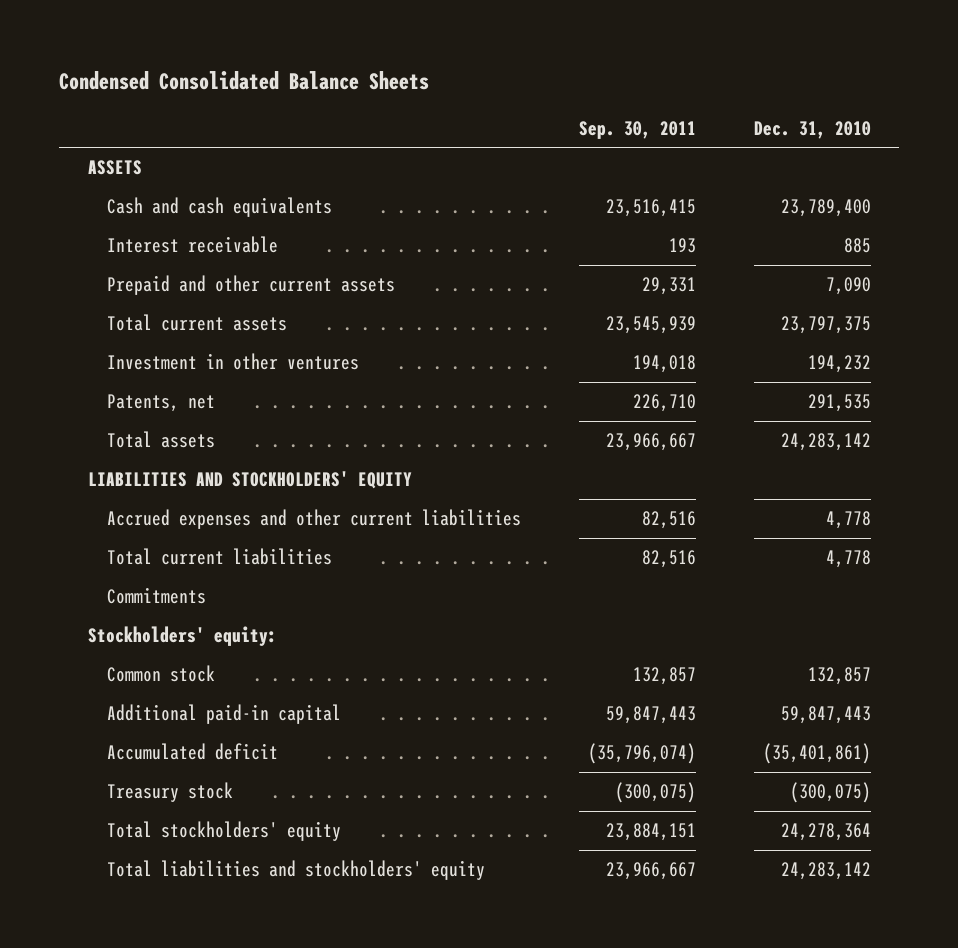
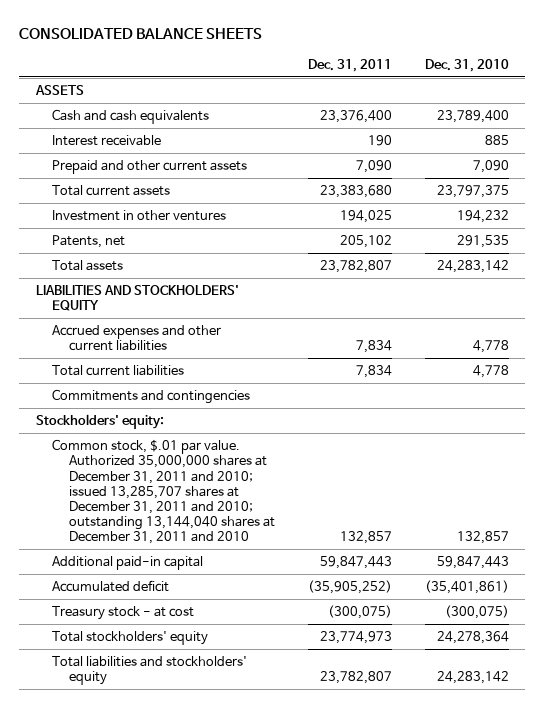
[58,71,429,91] Condensed Consolidated Balance Sheets -> [19,27,263,39] CONSOLIDATED BALANCE SHEETS
[578,120,696,139] Sep. 30, 2011 -> none
none -> [307,58,392,72] Dec. 31, 2011
[107,587,207,605] Commitments -> [52,389,251,405] Commitments and contingencies
[107,665,216,683] Common stock -> [52,439,276,545] Common stock, $.01 par value. Authorized 35,000,000 shares at December 31, 2011 and 2010; issued 13,285,707 shares at December 31, 2011 and 2010; outstanding 13,144,040 shares at December 31, 2011 and 2010
[107,782,234,803] Treasury stock -> [52,606,195,621] Treasury stock - at cost

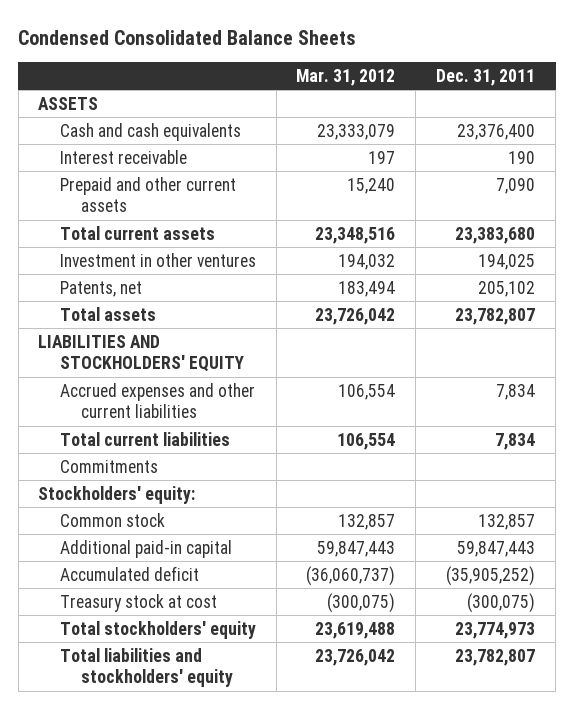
[19,27,263,39] CONSOLIDATED BALANCE SHEETS -> [18,29,357,45] Condensed Consolidated Balance Sheets
[424,58,509,72] Dec. 31, 2010 -> none
none -> [296,68,396,86] Mar. 31, 2012
[52,389,251,405] Commitments and contingencies -> [59,459,158,473] Commitments
[52,439,276,545] Common stock, $.01 par value. Authorized 35,000,000 shares at December 31, 2011 and 2010; issued 13,285,707 shares at December 31, 2011 and 2010; outstanding 13,144,040 shares at December 31, 2011 and 2010 -> [59,512,165,527] Common stock
[52,606,195,621] Treasury stock - at cost -> [59,593,217,612] Treasury stock at cost

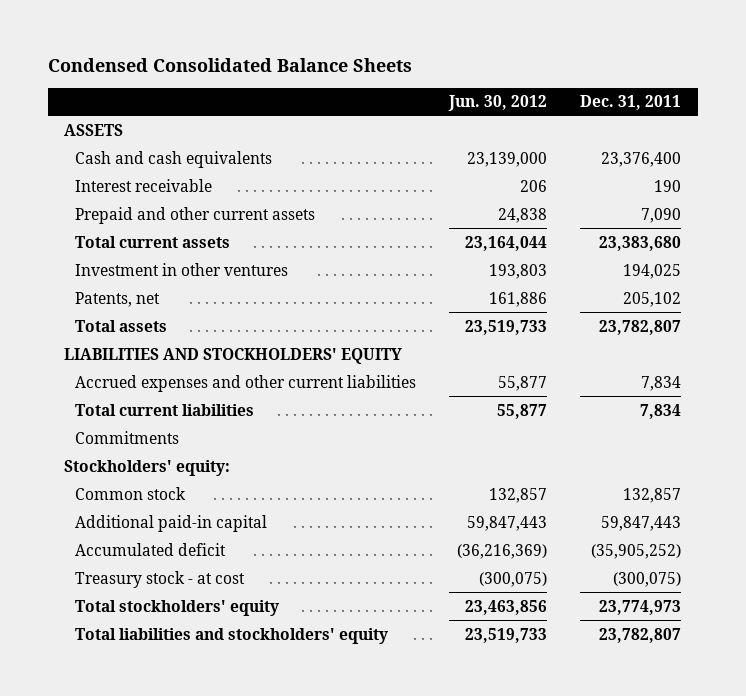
[296,68,396,86] Mar. 31, 2012 -> none
none -> [448,95,548,112] Jun. 30, 2012
[59,593,217,612] Treasury stock at cost -> [75,570,246,588] Treasury stock - at cost

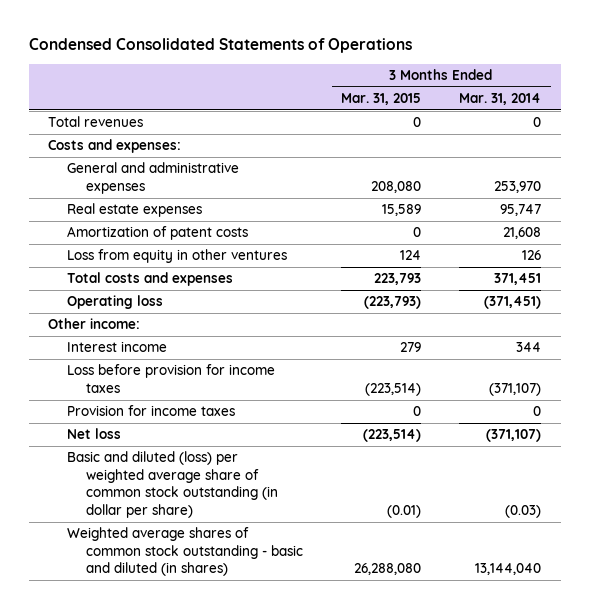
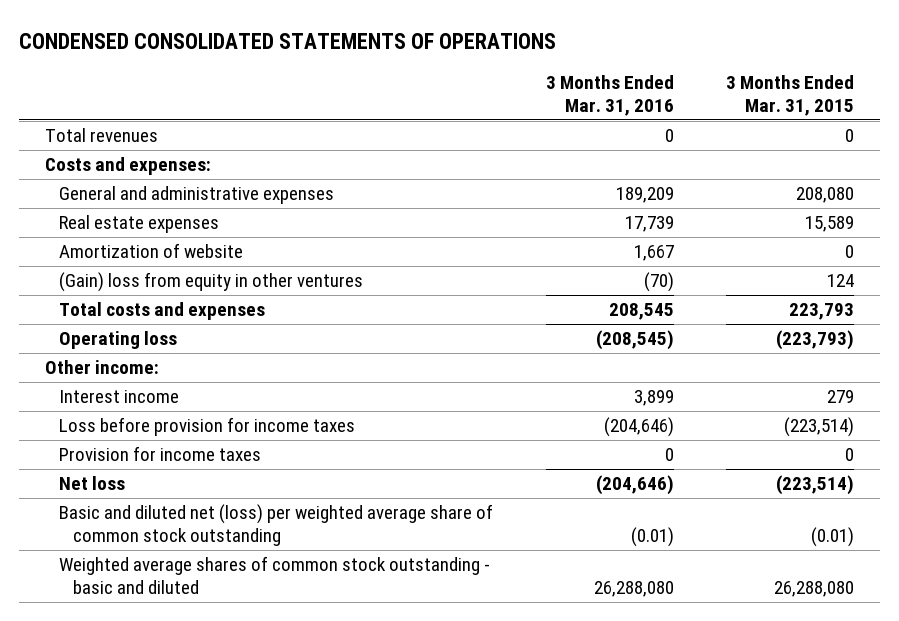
[29,38,413,54] Condensed Consolidated Statements of Operations -> [19,32,557,49] CONDENSED CONSOLIDATED STATEMENTS OF OPERATIONS
[459,93,542,106] Mar. 31, 2014 -> none
none -> [545,74,674,116] 3 Months Ended Mar. 31, 2016
[67,226,249,241] Amortization of patent costs -> [59,243,244,259] Amortization of website
[67,249,288,264] Loss from equity in other ventures -> [59,272,364,293] (Gain) loss from equity in other ventures
[67,451,278,518] Basic and diluted (loss) per weighted average share of common stock outstanding (in dollar per share) -> [59,504,494,547] Basic and diluted net (loss) per weighted average share of common stock outstanding
[67,527,303,577] Weighted average shares of common stock outstanding - basic and diluted (in shares) -> [59,556,491,595] Weighted average shares of common stock outstanding - basic and diluted

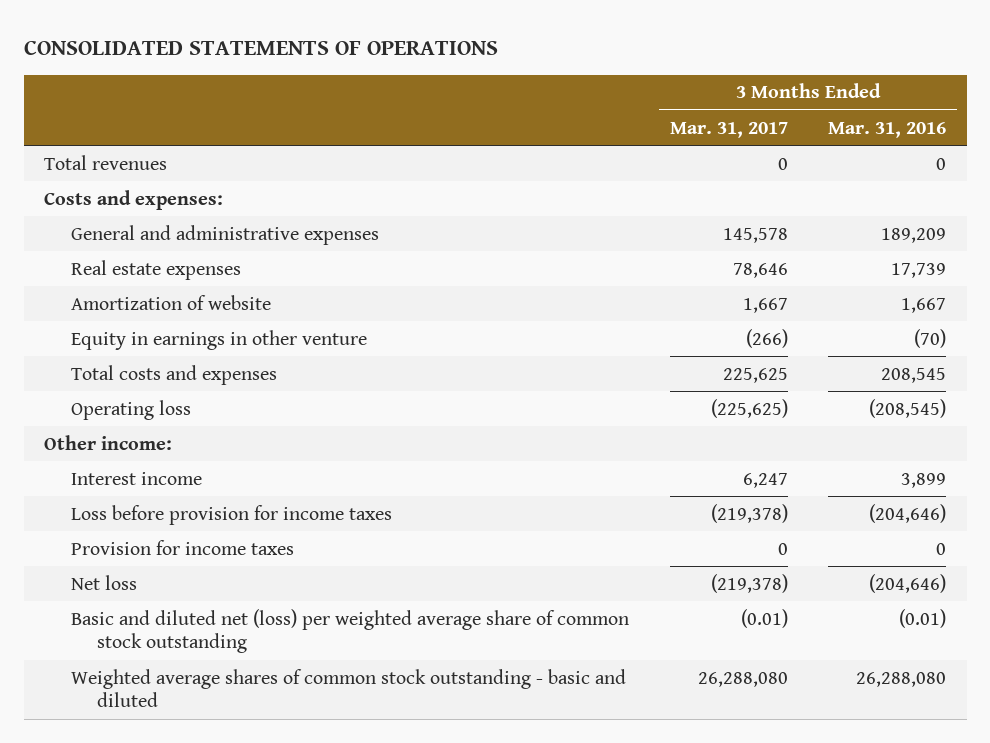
[19,32,557,49] CONDENSED CONSOLIDATED STATEMENTS OF OPERATIONS -> [23,39,498,55] CONSOLIDATED STATEMENTS OF OPERATIONS
[726,74,855,116] 3 Months Ended Mar. 31, 2015 -> none
none -> [669,121,788,138] Mar. 31, 2017
[59,272,364,293] (Gain) loss from equity in other ventures -> none
none -> [70,329,367,350] Equity in earnings in other venture

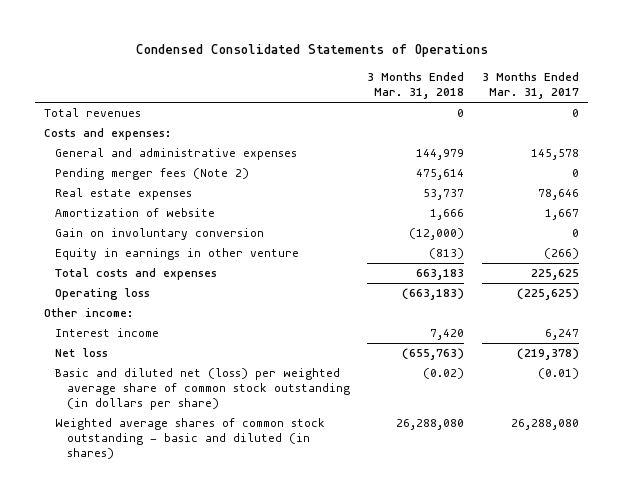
[23,39,498,55] CONSOLIDATED STATEMENTS OF OPERATIONS -> [135,44,488,58] Condensed Consolidated Statements of Operations
[828,121,947,138] Mar. 31, 2016 -> none
none -> [367,71,465,99] 3 Months Ended Mar. 31, 2018
none -> [55,168,250,181] Pending merger fees (Note 2)
none -> [55,228,265,241] Gain on involuntary conversion
[70,504,392,525] Loss before provision for income taxes -> none
[70,539,294,555] Provision for income taxes -> none
[70,608,629,654] Basic and diluted net (loss) per weighted average share of common stock outstanding -> [55,368,350,411] Basic and diluted net (loss) per weighted average share of common stock outstanding (in dollars per share)
[70,668,626,708] Weighted average shares of common stock outstanding - basic and diluted -> [55,418,326,460] Weighted average shares of common stock outstanding - basic and diluted (in shares)

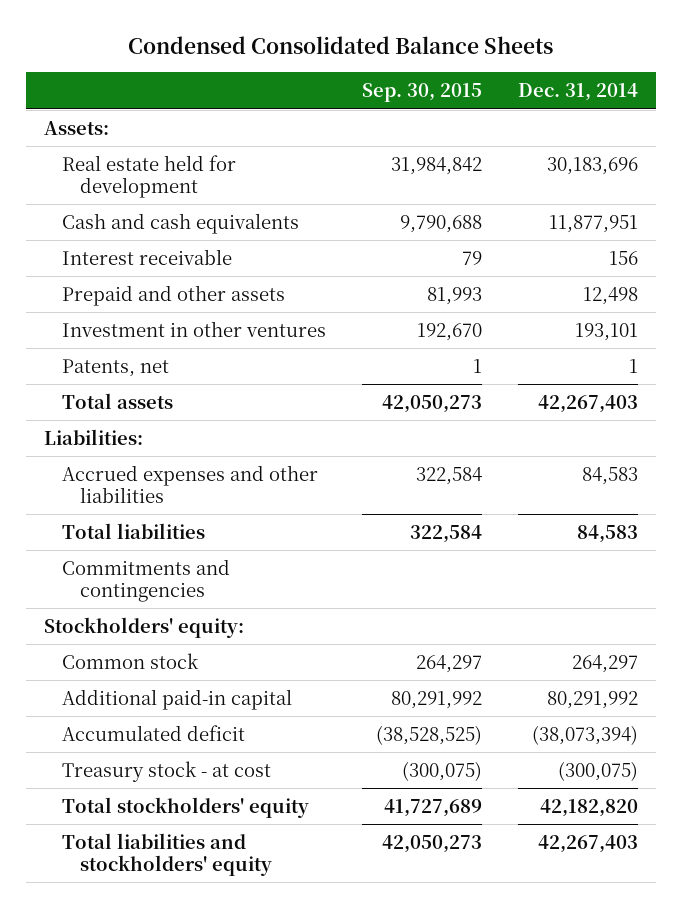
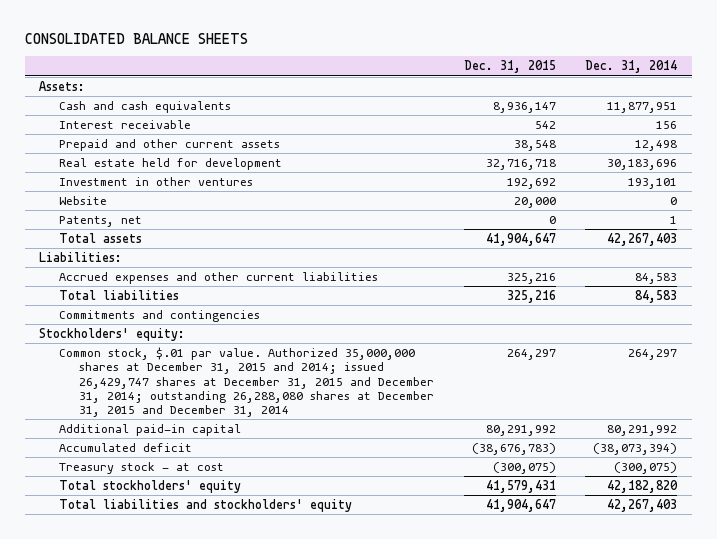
[127,36,553,55] Condensed Consolidated Balance Sheets -> [24,32,248,44] CONSOLIDATED BALANCE SHEETS
[361,83,482,103] Sep. 30, 2015 -> none
none -> [463,60,556,74] Dec. 31, 2015
[61,284,285,306] Prepaid and other assets -> [59,138,281,151] Prepaid and other current assets
[61,154,236,198] Real estate held for development -> [59,157,283,170] Real estate held for development
none -> [59,195,108,205] Website
[61,464,318,503] Accrued expenses and other liabilities -> [59,271,379,284] Accrued expenses and other current liabilities
[61,652,199,669] Common stock -> [59,346,435,418] Common stock, $.01 par value. Authorized 35,000,000 shares at December 31, 2015 and 2014; issued 26,429,747 shares at December 31, 2015 and December 31, 2014; outstanding 26,288,080 shares at December 31, 2015 and December 31, 2014

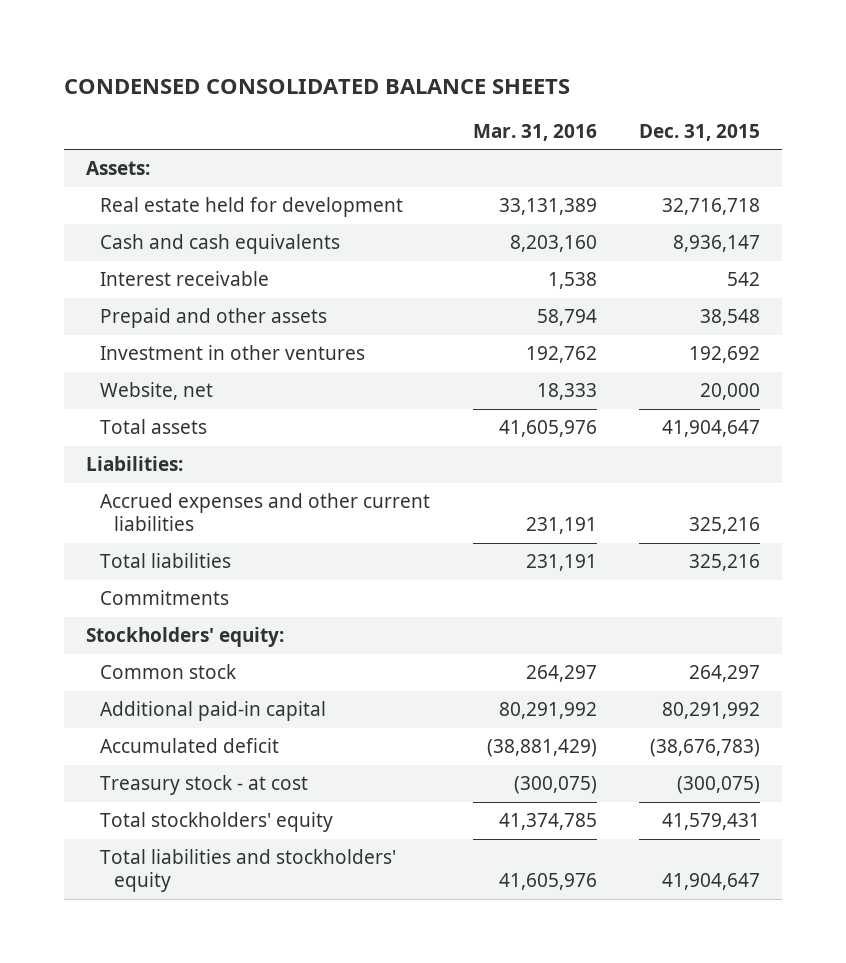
[24,32,248,44] CONSOLIDATED BALANCE SHEETS -> [64,78,571,94] CONDENSED CONSOLIDATED BALANCE SHEETS
[585,60,678,74] Dec. 31, 2014 -> none
none -> [472,123,597,141] Mar. 31, 2016
[59,157,283,170] Real estate held for development -> [99,197,403,218] Real estate held for development
[59,138,281,151] Prepaid and other current assets -> [99,308,327,329] Prepaid and other assets
[59,215,143,227] Patents, net -> none
[59,195,108,205] Website -> [99,382,213,401] Website, net
[59,309,261,322] Commitments and contingencies -> [99,590,229,606] Commitments
[59,346,435,418] Common stock, $.01 par value. Authorized 35,000,000 shares at December 31, 2015 and 2014; issued 26,429,747 shares at December 31, 2015 and December 31, 2014; outstanding 26,288,080 shares at December 31, 2015 and December 31, 2014 -> [99,664,236,680] Common stock

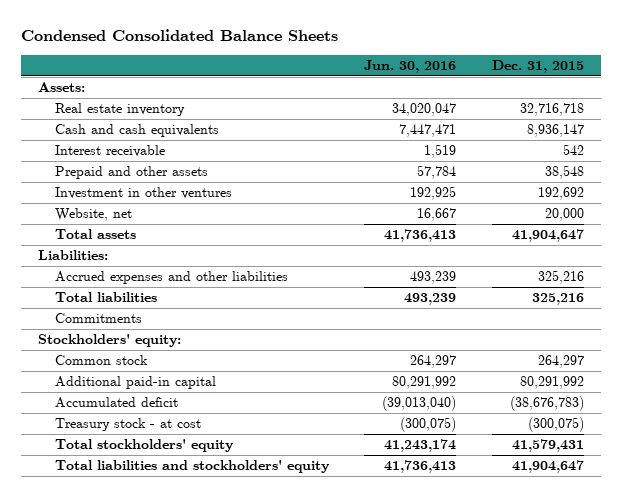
[64,78,571,94] CONDENSED CONSOLIDATED BALANCE SHEETS -> [20,29,338,42] Condensed Consolidated Balance Sheets
[472,123,597,141] Mar. 31, 2016 -> none
none -> [364,59,457,73] Jun. 30, 2016
[99,197,403,218] Real estate held for development -> [55,102,186,116] Real estate inventory
[99,493,430,532] Accrued expenses and other current liabilities -> [55,270,289,284] Accrued expenses and other liabilities

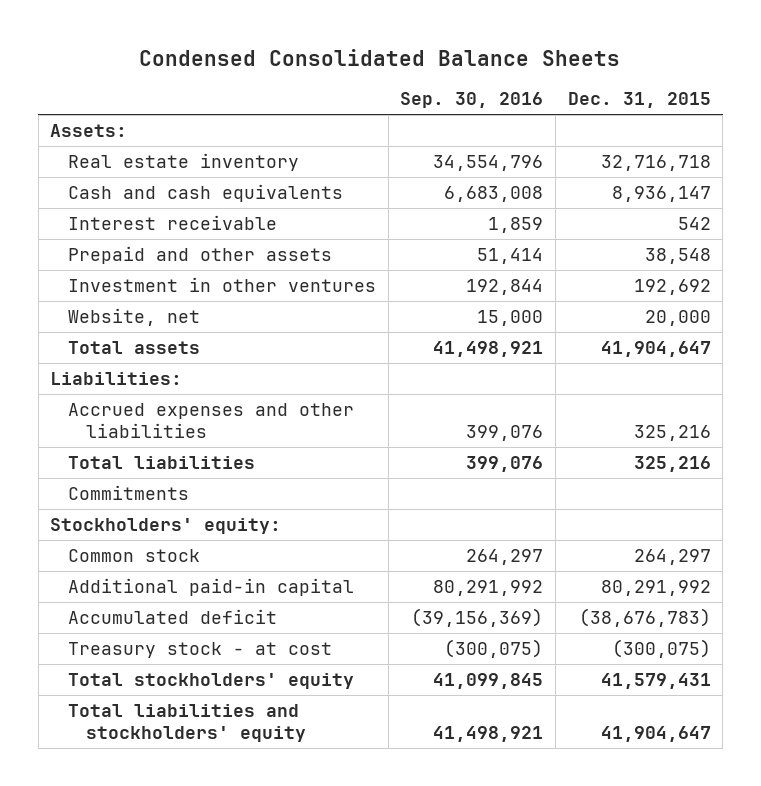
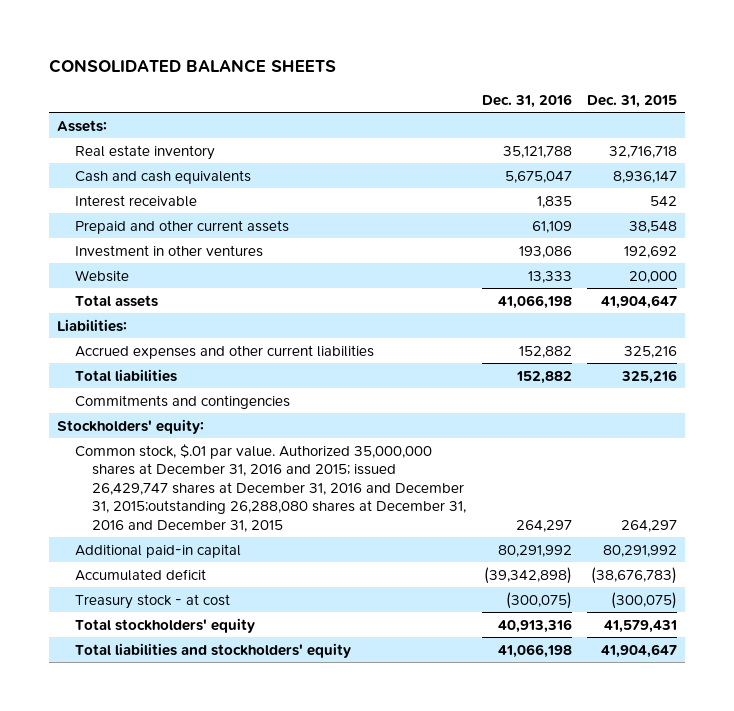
[139,48,621,66] Condensed Consolidated Balance Sheets -> [49,59,337,74] CONSOLIDATED BALANCE SHEETS
[400,92,544,109] Sep. 30, 2016 -> none
none -> [481,93,572,108] Dec. 31, 2016
[68,245,333,264] Prepaid and other assets -> [74,219,289,234] Prepaid and other current assets
[68,307,201,326] Website, net -> [74,269,129,282] Website
[68,402,355,438] Accrued expenses and other liabilities -> [74,344,374,359] Accrued expenses and other current liabilities
[68,484,190,500] Commitments -> [74,394,290,409] Commitments and contingencies
[68,548,201,562] Common stock -> [74,443,467,532] Common stock, $.01 par value. Authorized 35,000,000 shares at December 31, 2016 and 2015; issued 26,429,747 shares at December 31, 2016 and December 31, 2015;outstanding 26,288,080 shares at December 31, 2016 and December 31, 2015

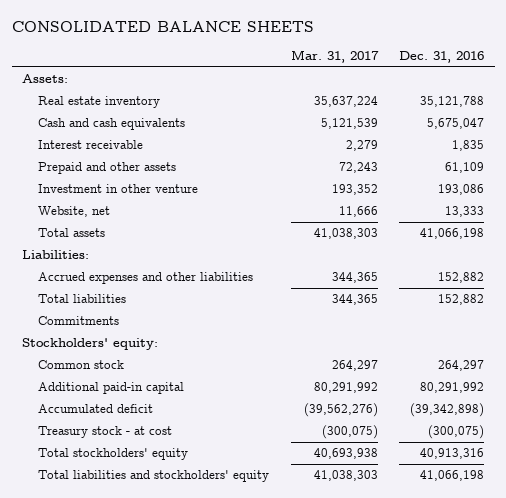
[587,94,678,108] Dec. 31, 2015 -> none
none -> [290,49,379,63] Mar. 31, 2017
[74,219,289,234] Prepaid and other current assets -> [38,162,177,175] Prepaid and other assets
[74,244,263,257] Investment in other ventures -> [38,184,199,194] Investment in other venture
[74,269,129,282] Website -> [38,206,111,218] Website, net
[74,344,374,359] Accrued expenses and other current liabilities -> [38,272,254,285] Accrued expenses and other liabilities
[74,394,290,409] Commitments and contingencies -> [38,316,120,326] Commitments
[74,443,467,532] Common stock, $.01 par value. Authorized 35,000,000 shares at December 31, 2016 and 2015; issued 26,429,747 shares at December 31, 2016 and December 31, 2015;outstanding 26,288,080 shares at December 31, 2016 and December 31, 2015 -> [38,360,125,370] Common stock

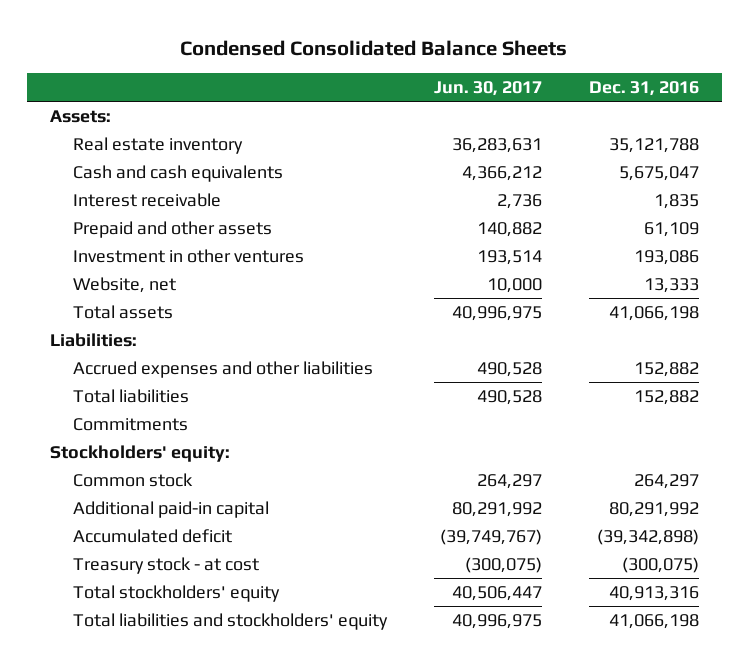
[11,20,314,32] CONSOLIDATED BALANCE SHEETS -> [180,40,568,57] Condensed Consolidated Balance Sheets
[290,49,379,63] Mar. 31, 2017 -> none
none -> [434,80,543,96] Jun. 30, 2017
[38,184,199,194] Investment in other venture -> [73,248,305,263] Investment in other ventures

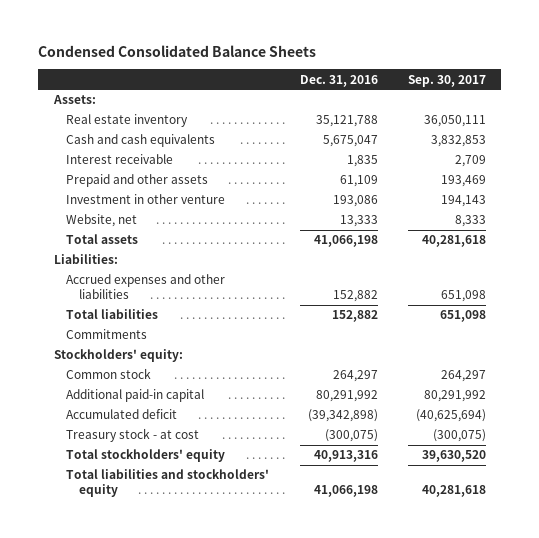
[434,80,543,96] Jun. 30, 2017 -> none
none -> [407,74,486,87] Sep. 30, 2017
[73,248,305,263] Investment in other ventures -> [66,194,226,205] Investment in other venture

